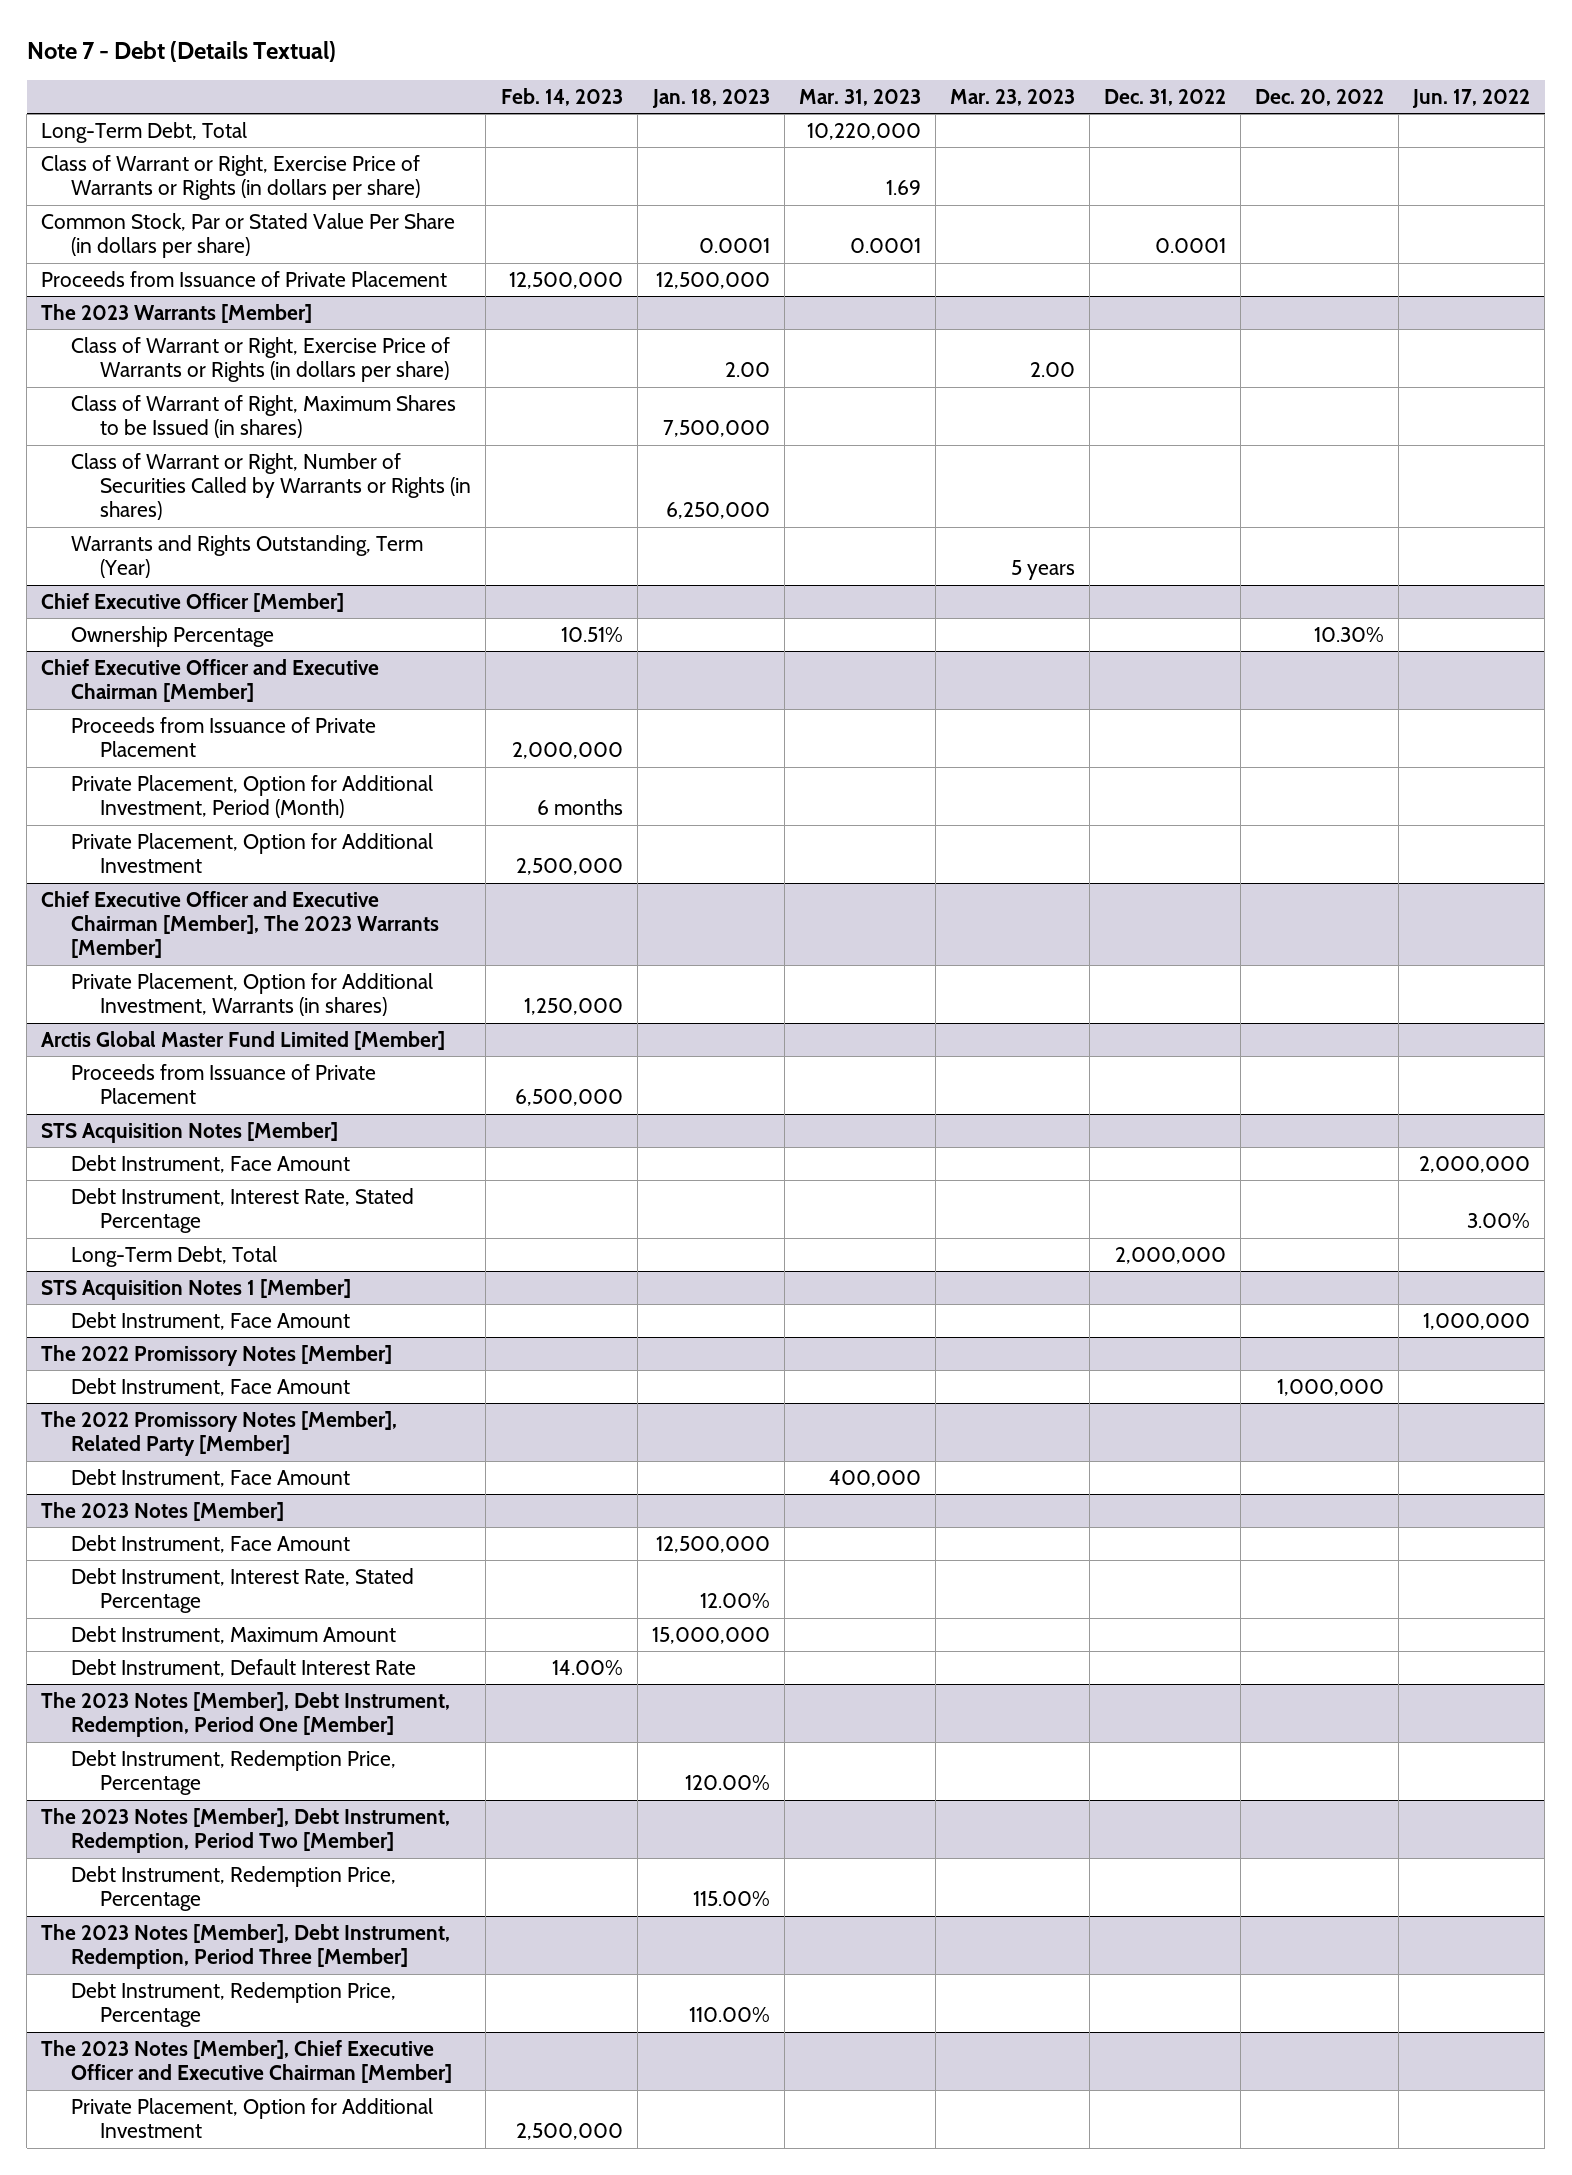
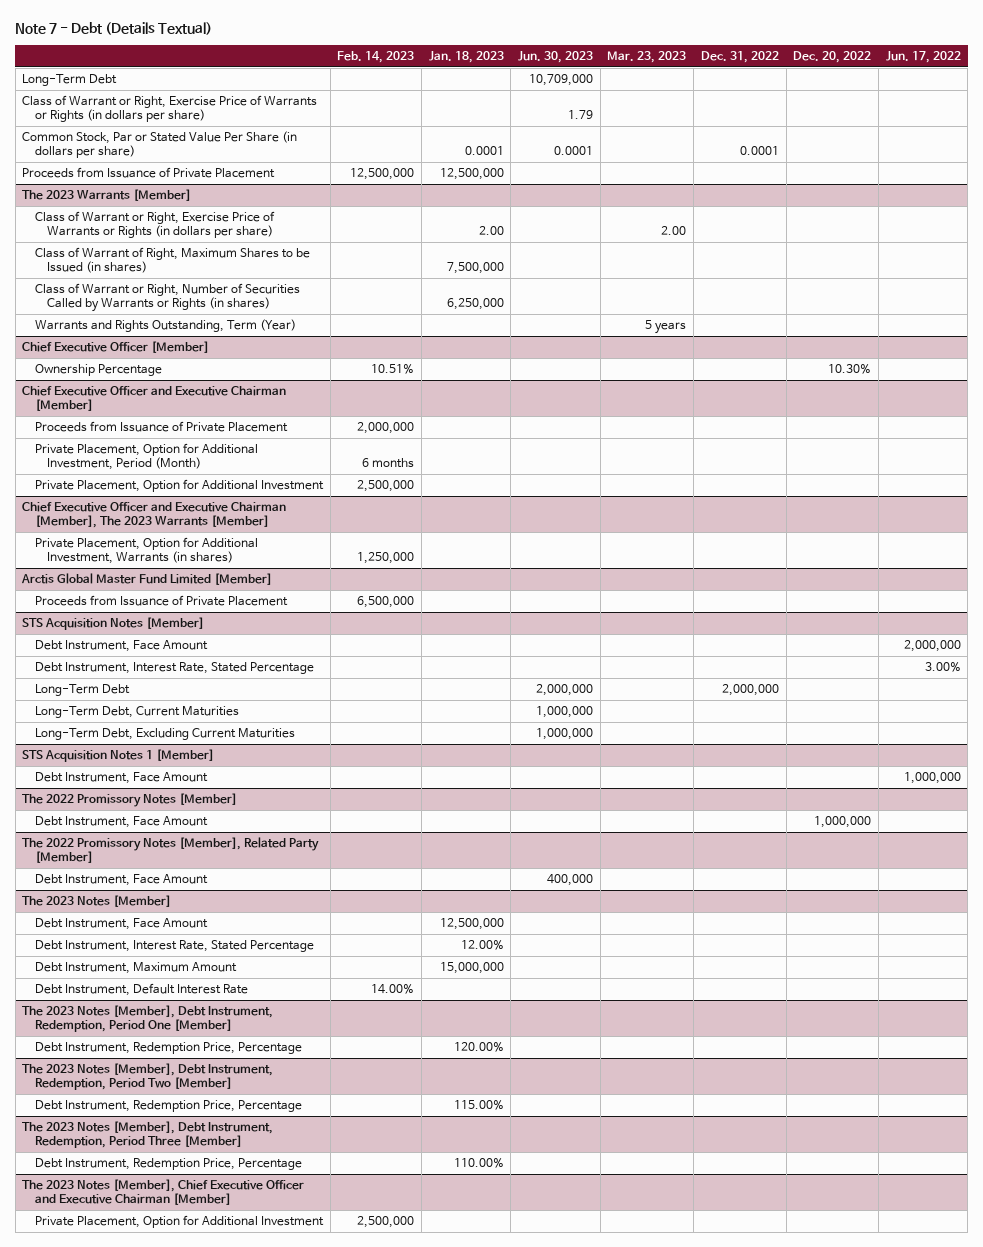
[798,88,921,106] Mar. 31, 2023 -> none
none -> [518,51,594,64] Jun. 30, 2023
[41,121,248,143] Long-Term Debt, Total -> [22,74,118,87] Long-Term Debt
[70,1245,277,1267] Long-Term Debt, Total -> [34,684,130,697] Long-Term Debt
none -> [34,706,239,719] Long-Term Debt, Current Maturities
none -> [34,728,295,741] Long-Term Debt, Excluding Current Maturities

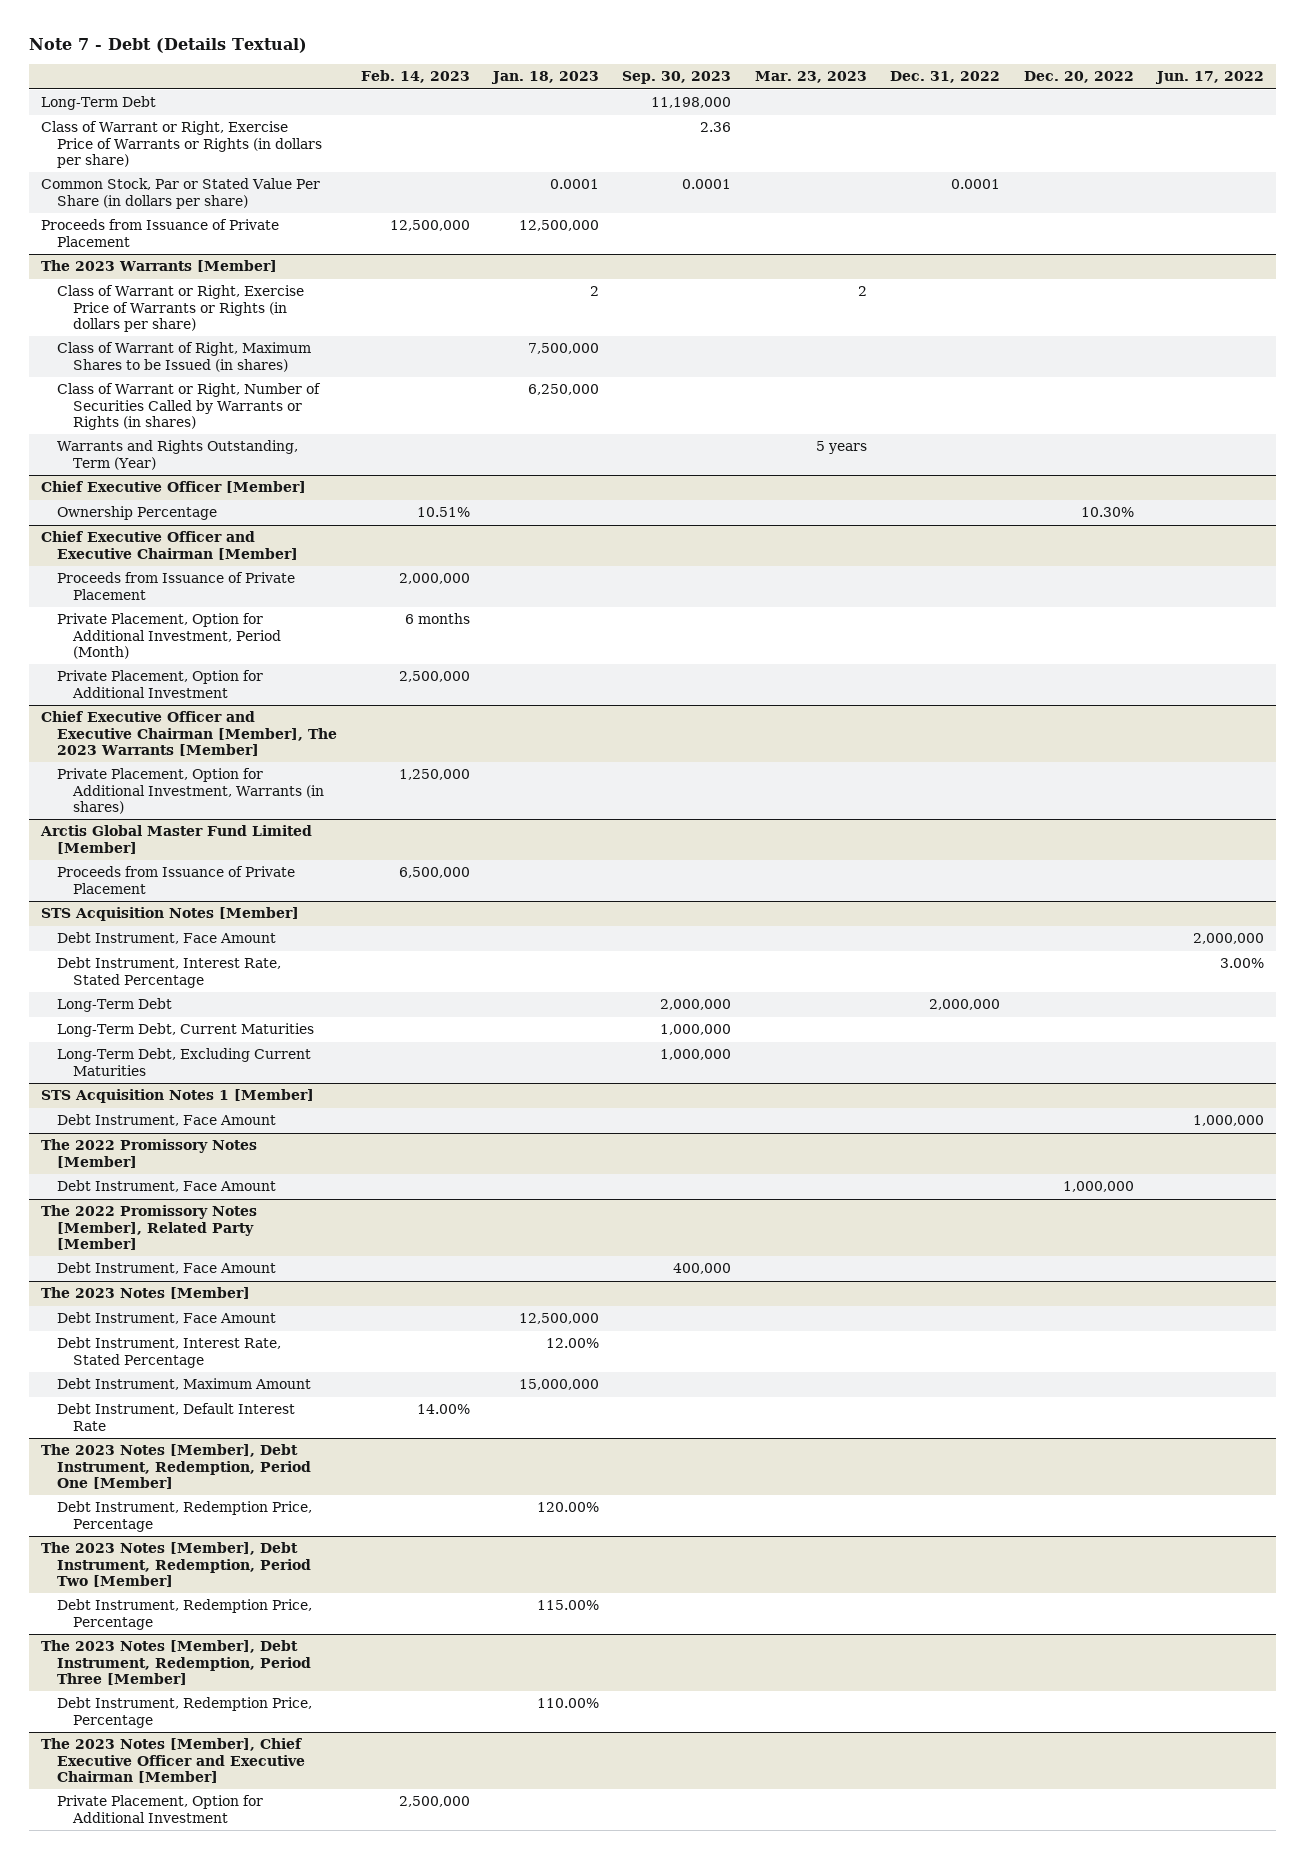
[518,51,594,64] Jun. 30, 2023 -> none
none -> [622,71,732,85] Sep. 30, 2023
[478,226,504,236] 2.00 -> [589,286,599,297] 2
[661,226,687,236] 2.00 -> [857,286,867,297] 2

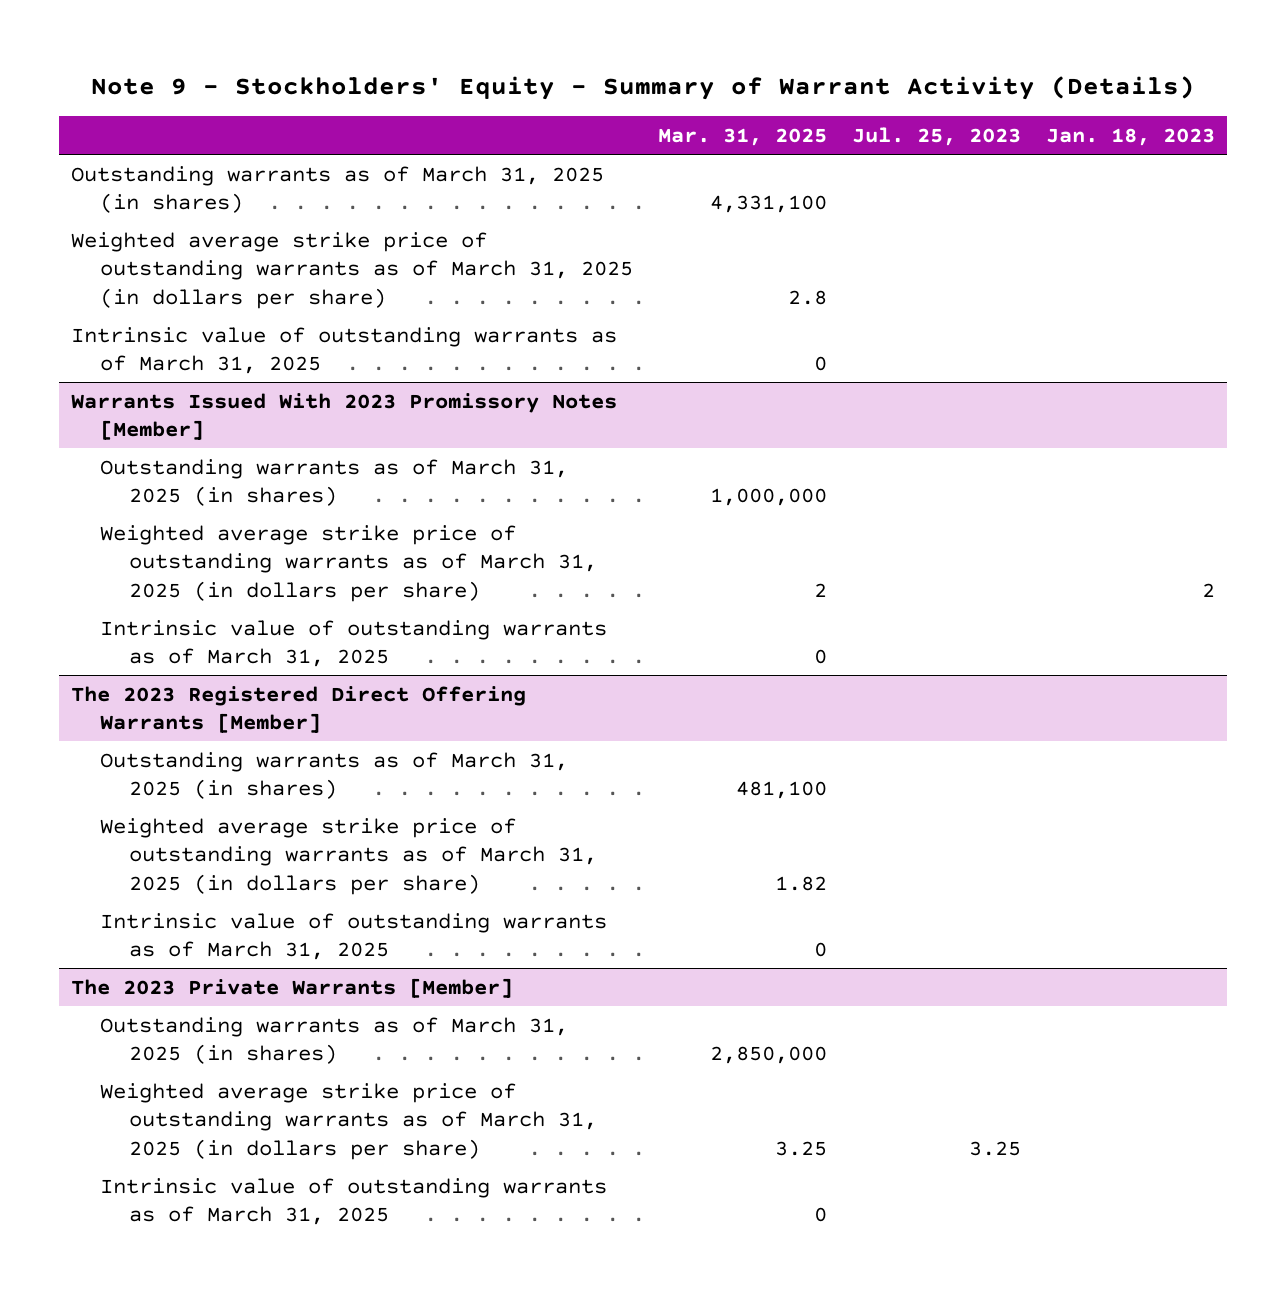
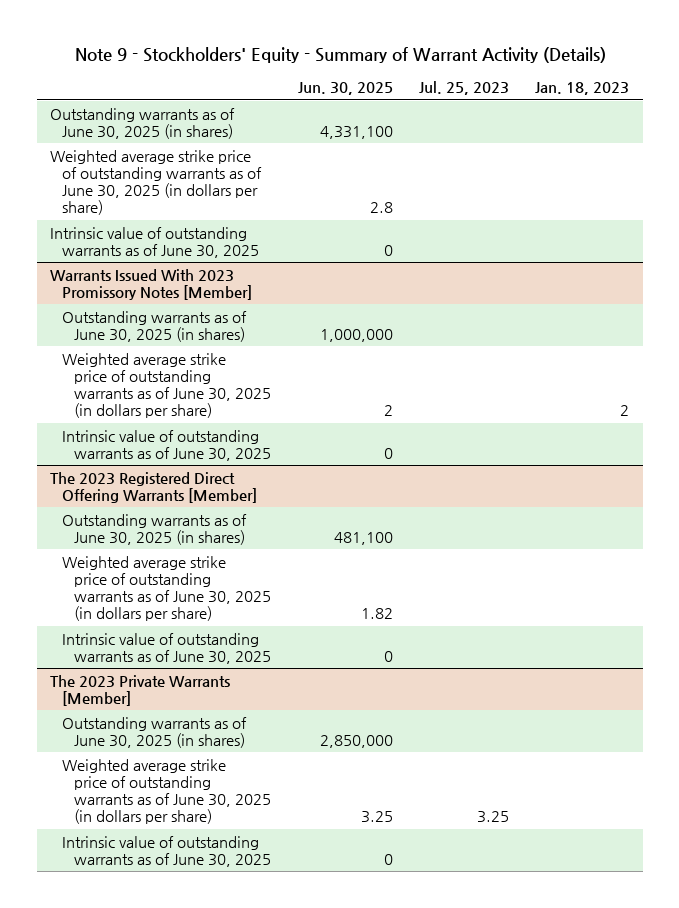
[657,127,827,146] Mar. 31, 2025 -> none
none -> [297,82,393,96] Jun. 30, 2025
[70,165,604,214] Outstanding warrants as of March 31, 2025 (in shares) -> [49,107,235,139] Outstanding warrants as of June 30, 2025 (in shares)
[70,231,634,309] Weighted average strike price of outstanding warrants as of March 31, 2025 (in dollars per share) -> [49,149,262,216] Weighted average strike price of outstanding warrants as of June 30, 2025 (in dollars per share)
[70,326,617,375] Intrinsic value of outstanding warrants as of March 31, 2025 -> [49,226,259,258] Intrinsic value of outstanding warrants as of June 30, 2025
[100,458,569,507] Outstanding warrants as of March 31, 2025 (in shares) -> [61,310,247,342] Outstanding warrants as of June 30, 2025 (in shares)
[100,524,598,602] Weighted average strike price of outstanding warrants as of March 31, 2025 (in dollars per share) -> [61,352,272,419] Weighted average strike price of outstanding warrants as of June 30, 2025 (in dollars per share)
[100,619,608,668] Intrinsic value of outstanding warrants as of March 31, 2025 -> [61,429,272,461] Intrinsic value of outstanding warrants as of June 30, 2025
[100,751,569,800] Outstanding warrants as of March 31, 2025 (in shares) -> [61,513,247,545] Outstanding warrants as of June 30, 2025 (in shares)
[100,817,598,895] Weighted average strike price of outstanding warrants as of March 31, 2025 (in dollars per share) -> [61,555,272,622] Weighted average strike price of outstanding warrants as of June 30, 2025 (in dollars per share)
[100,912,608,961] Intrinsic value of outstanding warrants as of March 31, 2025 -> [61,632,272,664] Intrinsic value of outstanding warrants as of June 30, 2025
[100,1016,569,1065] Outstanding warrants as of March 31, 2025 (in shares) -> [61,716,247,748] Outstanding warrants as of June 30, 2025 (in shares)
[100,1082,598,1160] Weighted average strike price of outstanding warrants as of March 31, 2025 (in dollars per share) -> [61,758,272,825] Weighted average strike price of outstanding warrants as of June 30, 2025 (in dollars per share)
[100,1177,608,1226] Intrinsic value of outstanding warrants as of March 31, 2025 -> [61,835,272,867] Intrinsic value of outstanding warrants as of June 30, 2025

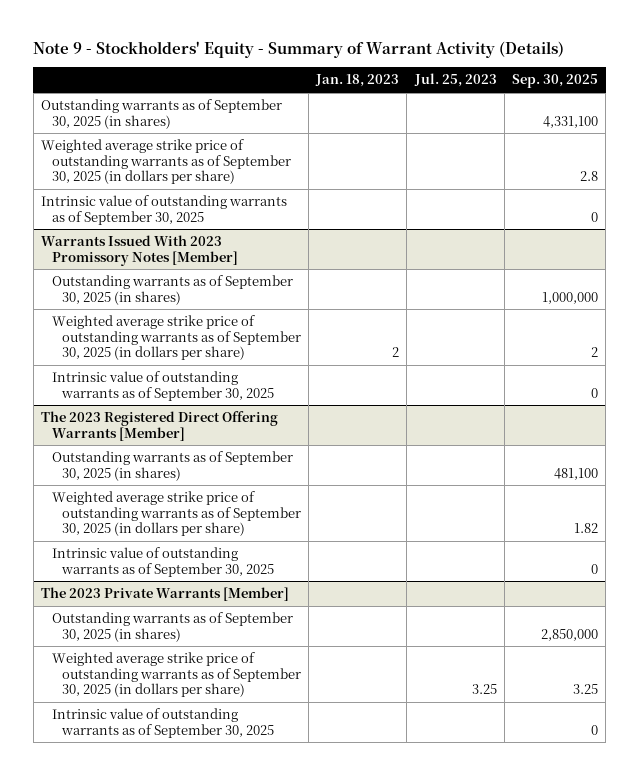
[297,82,393,96] Jun. 30, 2025 -> none
none -> [511,74,598,89] Sep. 30, 2025
[49,107,235,139] Outstanding warrants as of June 30, 2025 (in shares) -> [41,99,283,129] Outstanding warrants as of September 30, 2025 (in shares)
[49,149,262,216] Weighted average strike price of outstanding warrants as of June 30, 2025 (in dollars per share) -> [41,139,291,184] Weighted average strike price of outstanding warrants as of September 30, 2025 (in dollars per share)
[49,226,259,258] Intrinsic value of outstanding warrants as of June 30, 2025 -> [41,195,288,225] Intrinsic value of outstanding warrants as of September 30, 2025
[61,310,247,342] Outstanding warrants as of June 30, 2025 (in shares) -> [51,275,293,305] Outstanding warrants as of September 30, 2025 (in shares)
[61,352,272,419] Weighted average strike price of outstanding warrants as of June 30, 2025 (in dollars per share) -> [51,315,301,360] Weighted average strike price of outstanding warrants as of September 30, 2025 (in dollars per share)
[61,429,272,461] Intrinsic value of outstanding warrants as of June 30, 2025 -> [51,371,274,401] Intrinsic value of outstanding warrants as of September 30, 2025
[61,513,247,545] Outstanding warrants as of June 30, 2025 (in shares) -> [51,451,293,481] Outstanding warrants as of September 30, 2025 (in shares)
[61,555,272,622] Weighted average strike price of outstanding warrants as of June 30, 2025 (in dollars per share) -> [51,491,301,536] Weighted average strike price of outstanding warrants as of September 30, 2025 (in dollars per share)
[61,632,272,664] Intrinsic value of outstanding warrants as of June 30, 2025 -> [51,547,274,577] Intrinsic value of outstanding warrants as of September 30, 2025
[61,716,247,748] Outstanding warrants as of June 30, 2025 (in shares) -> [51,612,293,642] Outstanding warrants as of September 30, 2025 (in shares)
[61,758,272,825] Weighted average strike price of outstanding warrants as of June 30, 2025 (in dollars per share) -> [51,652,301,697] Weighted average strike price of outstanding warrants as of September 30, 2025 (in dollars per share)
[61,835,272,867] Intrinsic value of outstanding warrants as of June 30, 2025 -> [51,708,274,738] Intrinsic value of outstanding warrants as of September 30, 2025

